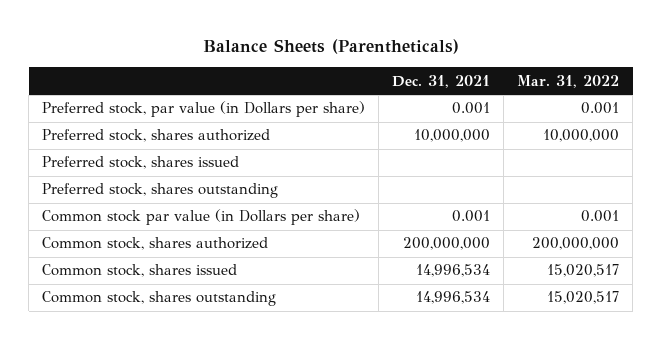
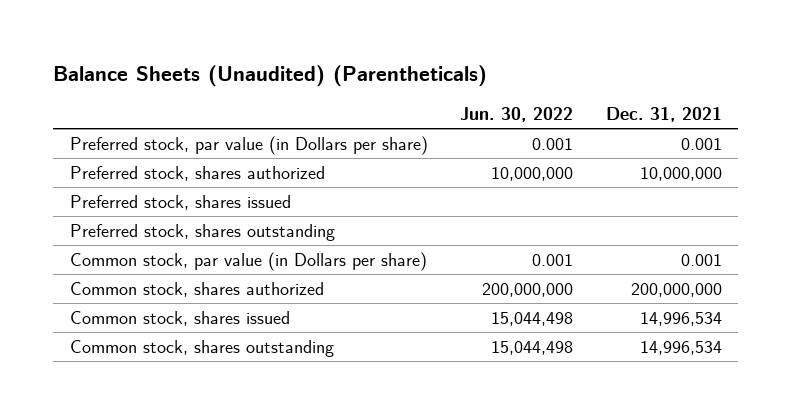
[202,39,459,55] Balance Sheets (Parentheticals) -> [53,64,488,87] Balance Sheets (Unaudited) (Parentheticals)
[517,74,620,88] Mar. 31, 2022 -> none
none -> [460,106,574,122] Jun. 30, 2022
[42,209,361,226] Common stock par value (in Dollars per share) -> [69,251,427,271] Common stock, par value (in Dollars per share)

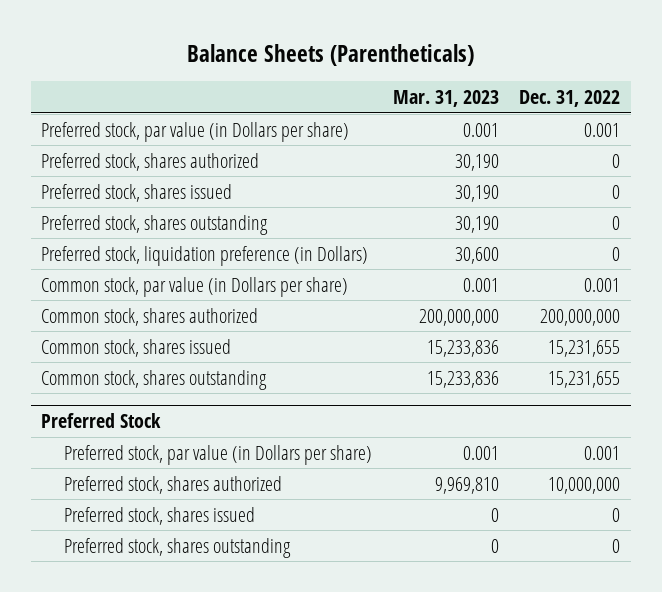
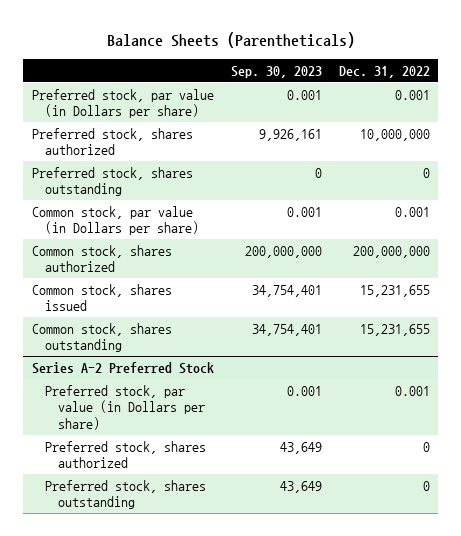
[392,90,499,108] Mar. 31, 2023 -> none
none -> [230,65,322,78] Sep. 30, 2023
[41,183,233,202] Preferred stock, shares issued -> none
[612,153,621,168] 0 -> [359,128,430,141] 10,000,000
[41,245,369,266] Preferred stock, liquidation preference (in Dollars) -> none
[41,412,162,428] Preferred Stock -> none
none -> [31,361,214,374] Series A-2 Preferred Stock
[64,506,256,525] Preferred stock, shares issued -> none
[548,476,621,494] 10,000,000 -> [422,441,430,452] 0

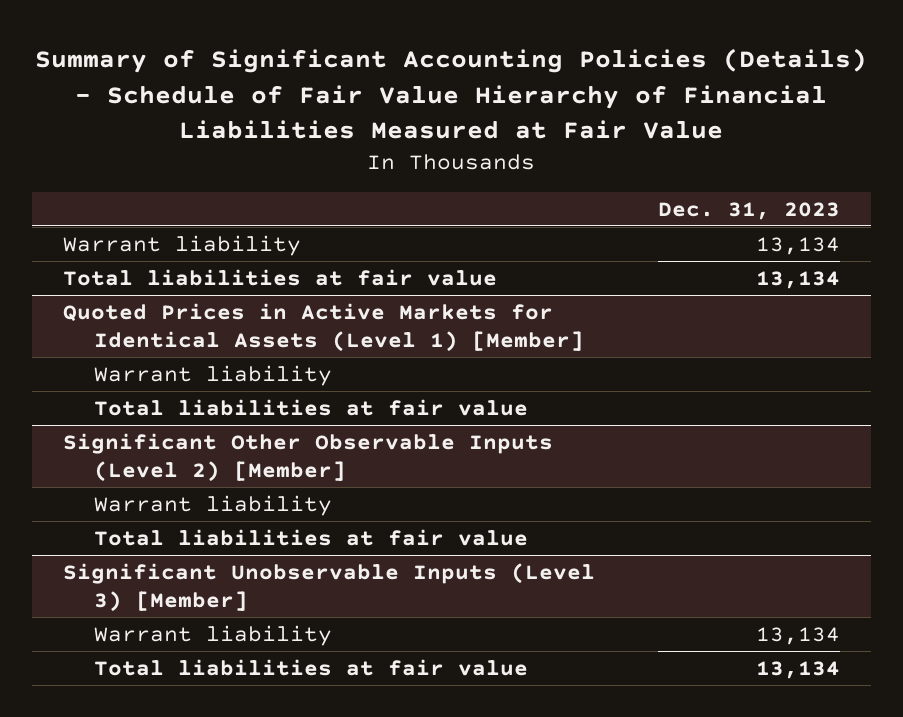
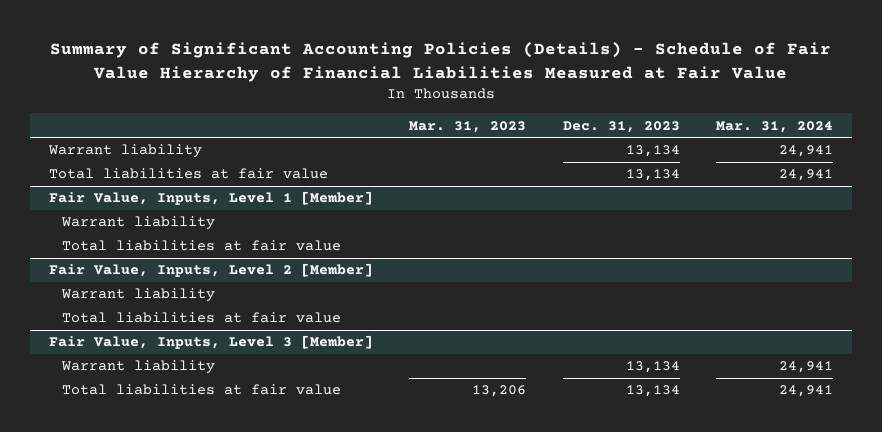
none -> [409,120,527,133] Mar. 31, 2023
none -> [716,120,834,133] Mar. 31, 2024
[63,302,585,352] Quoted Prices in Active Markets for Identical Assets (Level 1) [Member] -> [48,191,373,206] Fair Value, Inputs, Level 1 [Member]
[63,432,554,482] Significant Other Observable Inputs (Level 2) [Member] -> [48,263,373,278] Fair Value, Inputs, Level 2 [Member]
[63,562,596,612] Significant Unobservable Inputs (Level 3) [Member] -> [48,335,373,350] Fair Value, Inputs, Level 3 [Member]

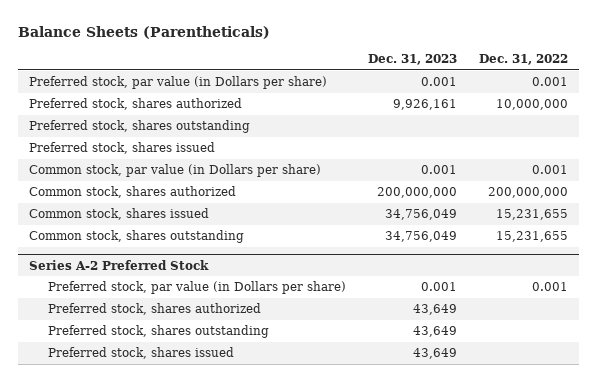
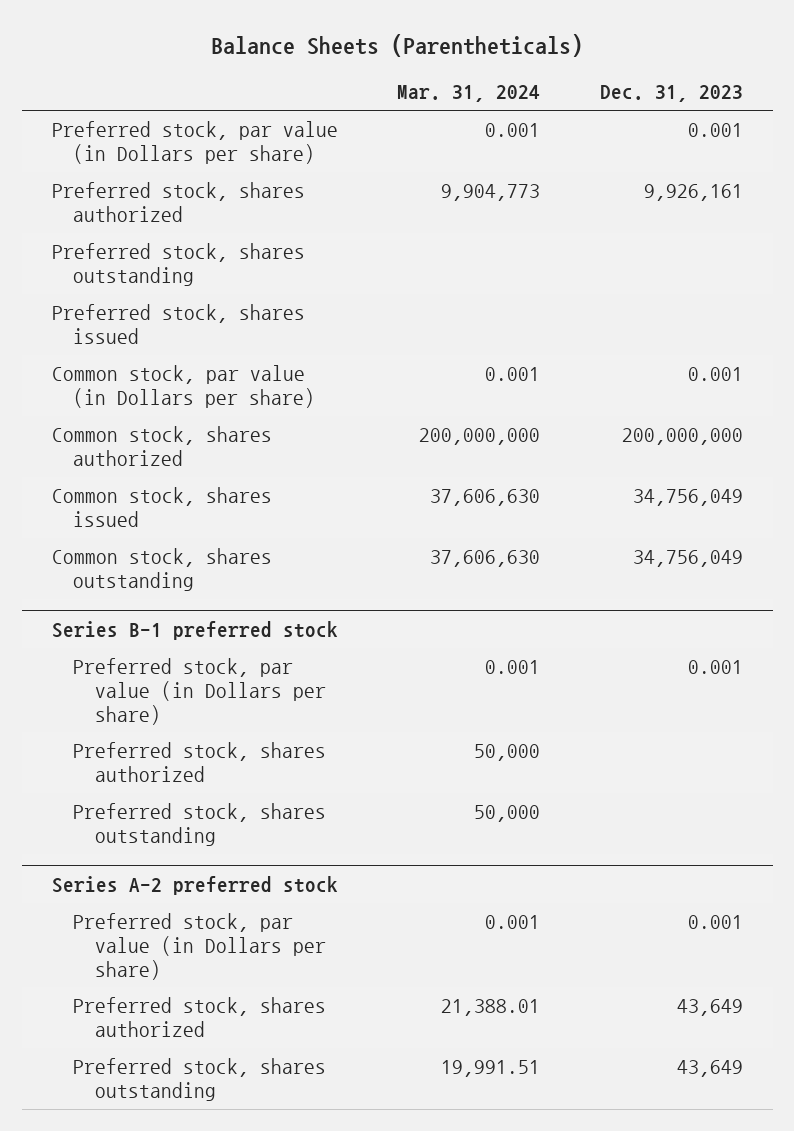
[479,54,569,66] Dec. 31, 2022 -> none
none -> [397,85,541,103] Mar. 31, 2024
[29,259,210,270] Series A-2 Preferred Stock -> none
none -> [51,620,338,640] Series B-1 preferred stock
none -> [73,741,327,782] Preferred stock, shares authorized
none -> [73,802,327,846] Preferred stock, shares outstanding
none -> [51,875,338,895] Series A-2 preferred stock
none -> [73,912,326,980] Preferred stock, par value (in Dollars per share)
[47,347,234,360] Preferred stock, shares issued -> none

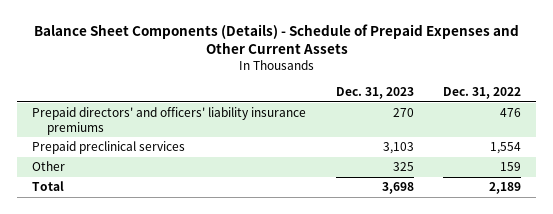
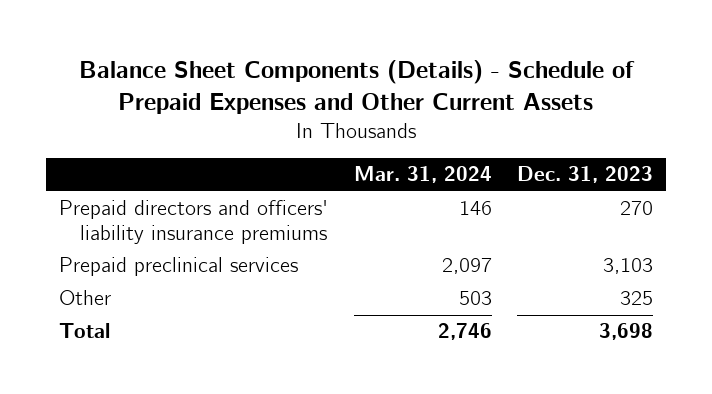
[443,87,522,100] Dec. 31, 2022 -> none
none -> [353,166,492,184] Mar. 31, 2024
[32,107,307,135] Prepaid directors' and officers' liability insurance premiums -> [59,200,329,244] Prepaid directors and officers' liability insurance premiums

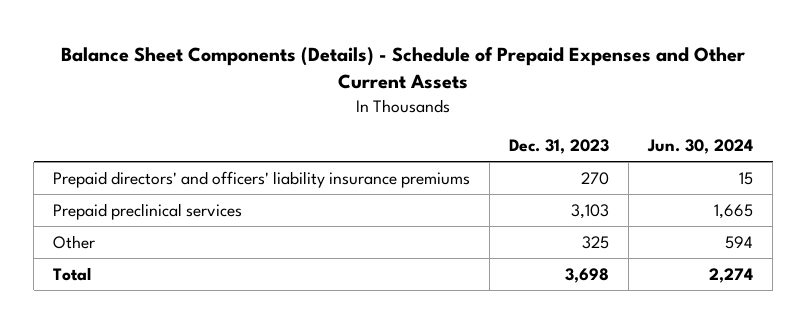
[353,166,492,184] Mar. 31, 2024 -> none
none -> [647,139,754,155] Jun. 30, 2024
[59,200,329,244] Prepaid directors and officers' liability insurance premiums -> [53,170,471,188] Prepaid directors' and officers' liability insurance premiums

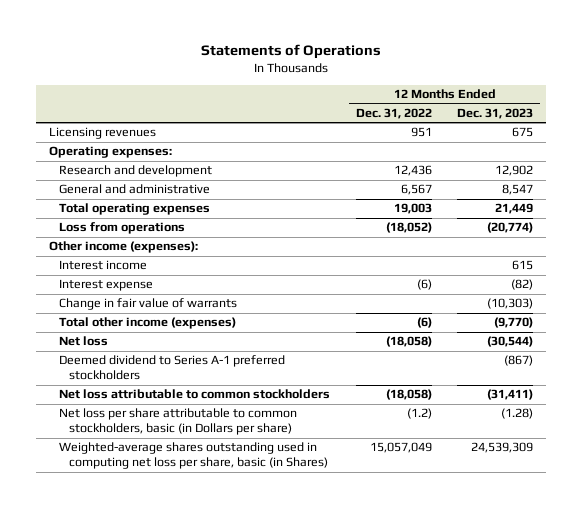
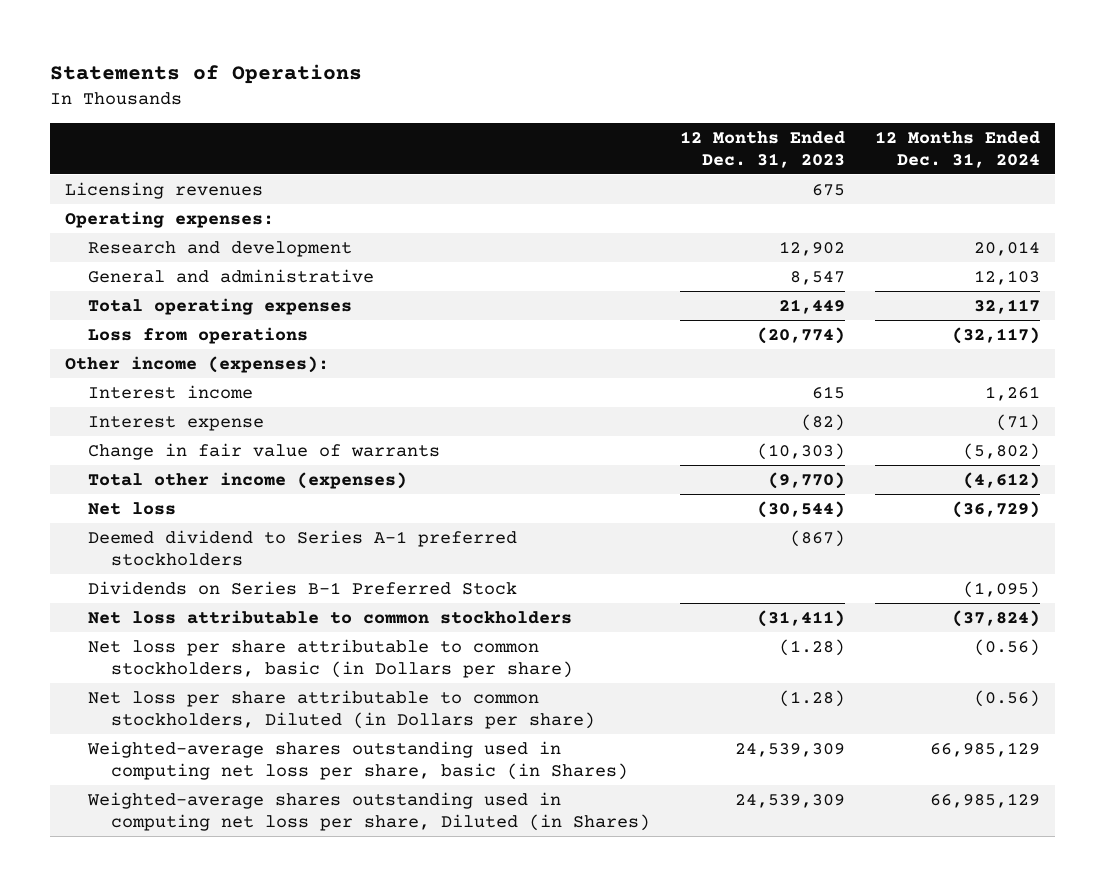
[355,108,432,120] Dec. 31, 2022 -> none
none -> [874,130,1040,168] 12 Months Ended Dec. 31, 2024
none -> [87,580,517,595] Dividends on Series B-1 Preferred Stock
none -> [87,689,595,729] Net loss per share attributable to common stockholders, Diluted (in Dollars per share)
none -> [86,791,650,831] Weighted-average shares outstanding used in computing net loss per share, Diluted (in Shares)

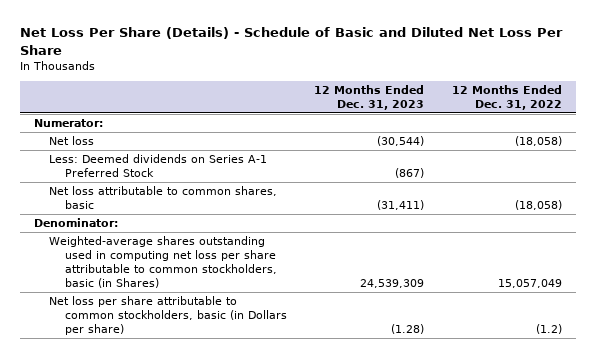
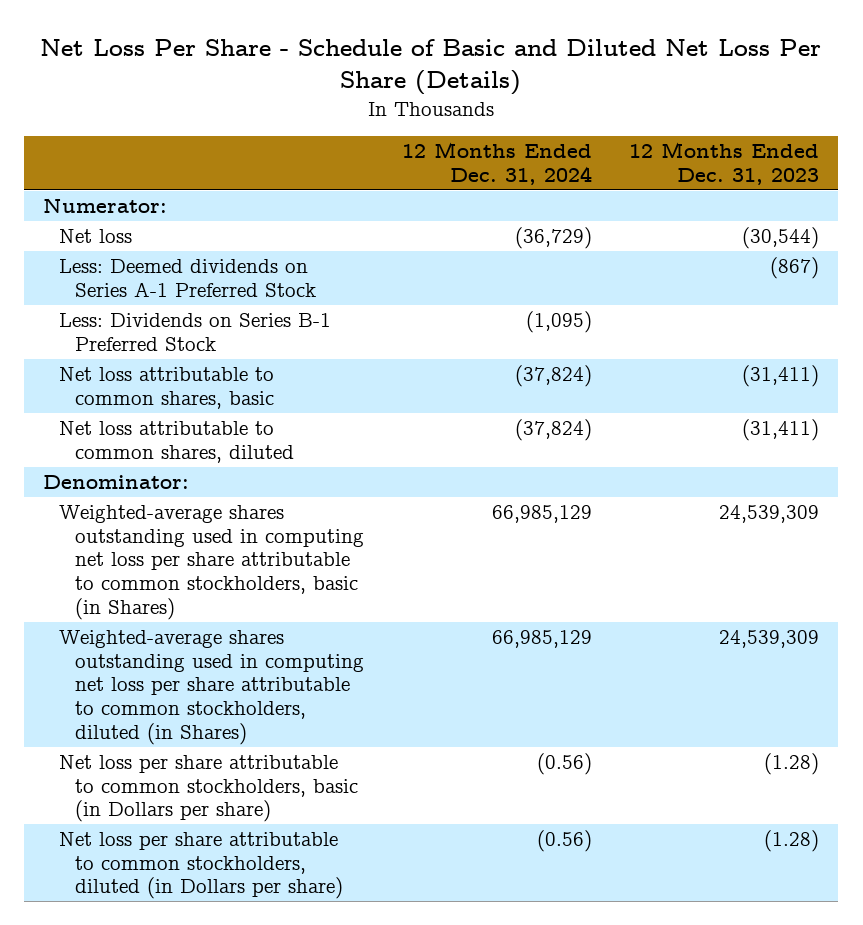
[20,27,564,55] Net Loss Per Share (Details) - Schedule of Basic and Diluted Net Loss Per Share -> [40,39,822,95] Net Loss Per Share - Schedule of Basic and Diluted Net Loss Per Share (Details)
[452,84,563,110] 12 Months Ended Dec. 31, 2022 -> none
none -> [401,142,592,185] 12 Months Ended Dec. 31, 2024
none -> [59,313,332,351] Less: Dividends on Series B-1 Preferred Stock
none -> [59,421,294,463] Net loss attributable to common shares, diluted
none -> [59,630,364,745] Weighted-average shares outstanding used in computing net loss per share attributable to common stockholders, diluted (in Shares)
none -> [59,832,343,900] Net loss per share attributable to common stockholders, diluted (in Dollars per share)

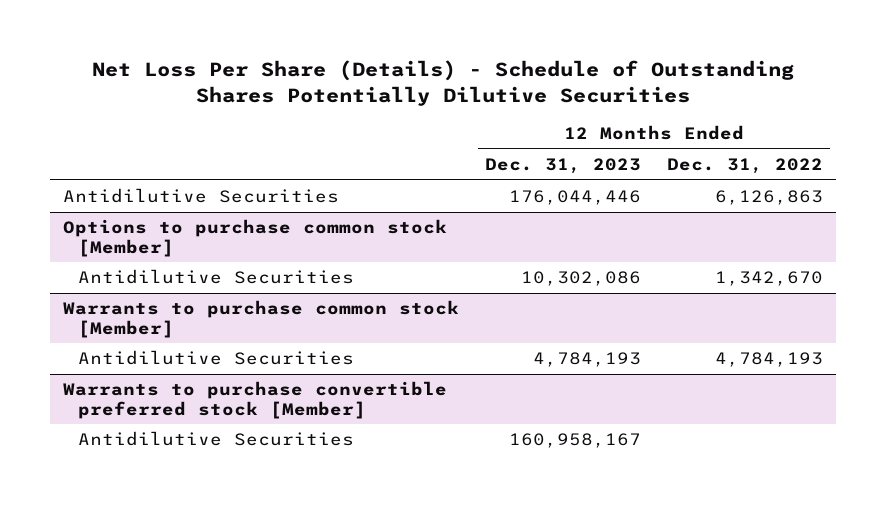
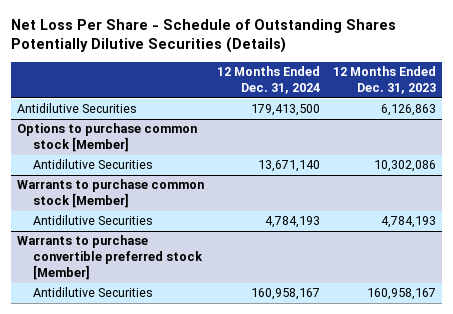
[91,59,794,106] Net Loss Per Share (Details) - Schedule of Outstanding Shares Potentially Dilutive Securities -> [10,19,396,54] Net Loss Per Share - Schedule of Outstanding Shares Potentially Dilutive Securities (Details)
[667,158,824,175] Dec. 31, 2022 -> none
none -> [216,66,320,95] 12 Months Ended Dec. 31, 2024
[508,190,641,206] 176,044,446 -> [380,104,436,117] 6,126,863

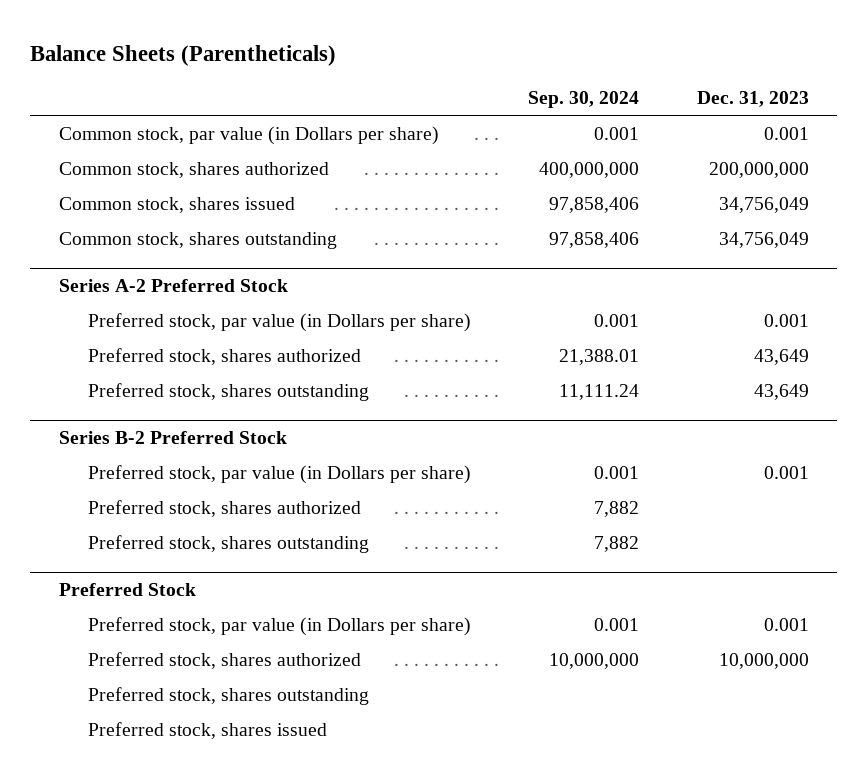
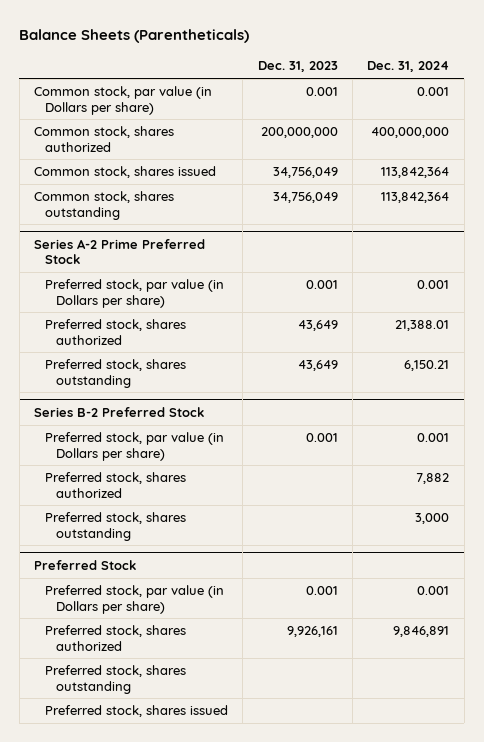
[528,91,640,109] Sep. 30, 2024 -> none
none -> [367,61,450,73] Dec. 31, 2024
[58,278,288,292] Series A-2 Preferred Stock -> [34,238,206,265] Series A-2 Prime Preferred Stock
[718,652,809,669] 10,000,000 -> [286,626,338,638] 9,926,161

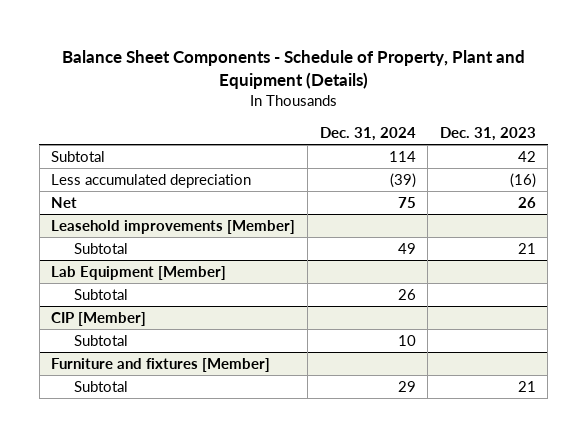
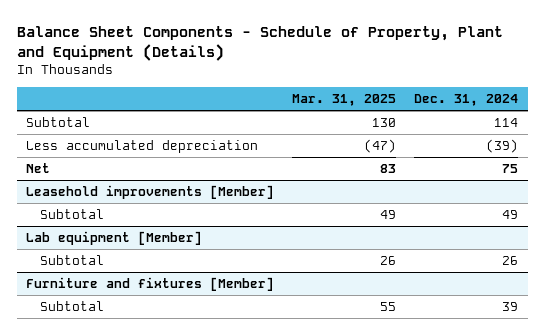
[439,127,536,142] Dec. 31, 2023 -> none
none -> [292,94,397,107] Mar. 31, 2025
[51,266,227,281] Lab Equipment [Member] -> [26,230,203,245] Lab equipment [Member]
[51,312,147,327] CIP [Member] -> none
[73,335,128,347] Subtotal -> none
[397,381,416,393] 29 -> [502,301,519,311] 39

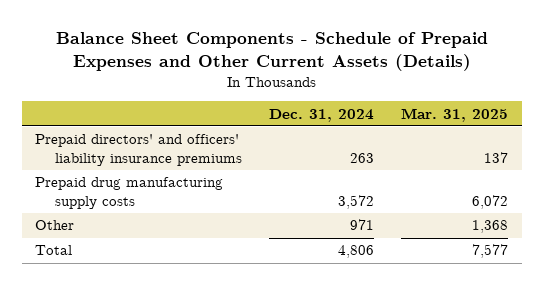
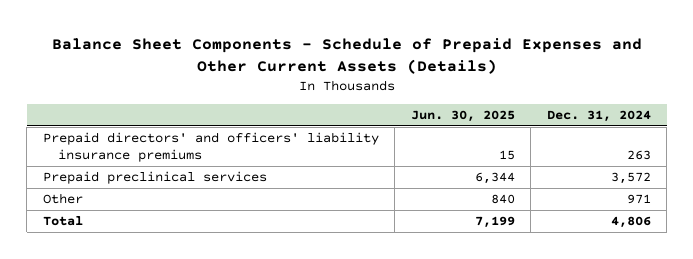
[401,107,509,122] Mar. 31, 2025 -> none
none -> [410,110,515,123] Jun. 30, 2025
[35,177,224,210] Prepaid drug manufacturing supply costs -> [42,171,267,185] Prepaid preclinical services

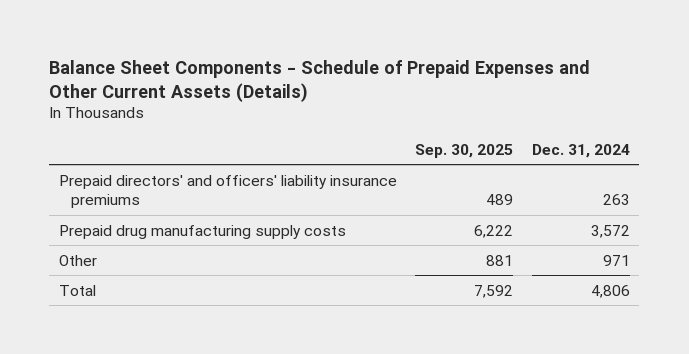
[410,110,515,123] Jun. 30, 2025 -> none
none -> [415,143,514,158] Sep. 30, 2025
[42,171,267,185] Prepaid preclinical services -> [58,224,346,239] Prepaid drug manufacturing supply costs

